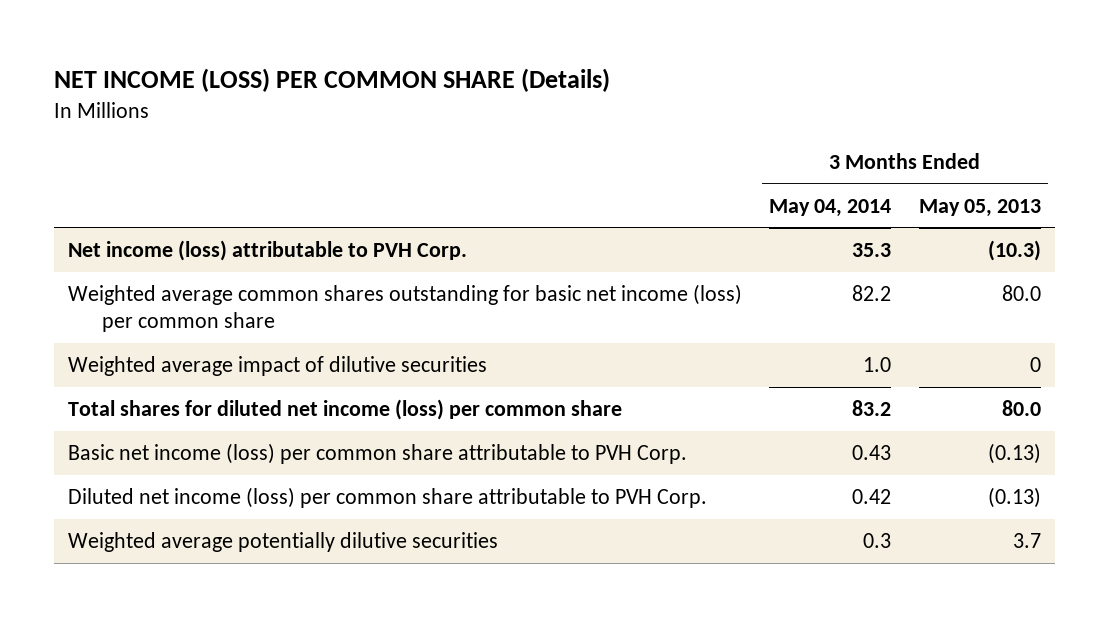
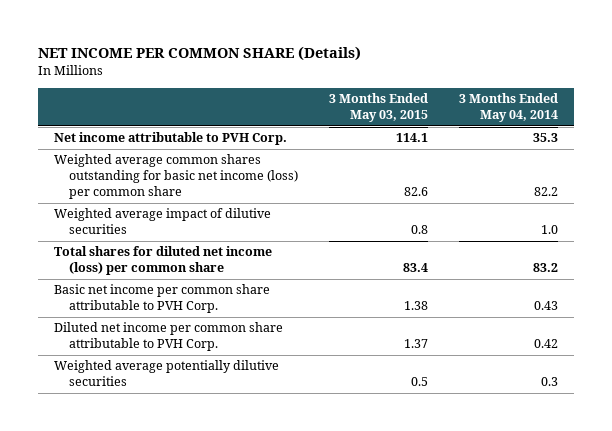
[53,67,610,92] NET INCOME (LOSS) PER COMMON SHARE (Details) -> [38,46,362,62] NET INCOME PER COMMON SHARE (Details)
[919,198,1042,217] May 05, 2013 -> none
none -> [329,93,429,123] 3 Months Ended May 03, 2015
[67,240,467,262] Net income (loss) attributable to PVH Corp. -> [53,132,287,146] Net income attributable to PVH Corp.
[67,443,687,465] Basic net income (loss) per common share attributable to PVH Corp. -> [53,284,270,314] Basic net income per common share attributable to PVH Corp.
[67,487,707,509] Diluted net income (loss) per common share attributable to PVH Corp. -> [53,322,283,352] Diluted net income per common share attributable to PVH Corp.

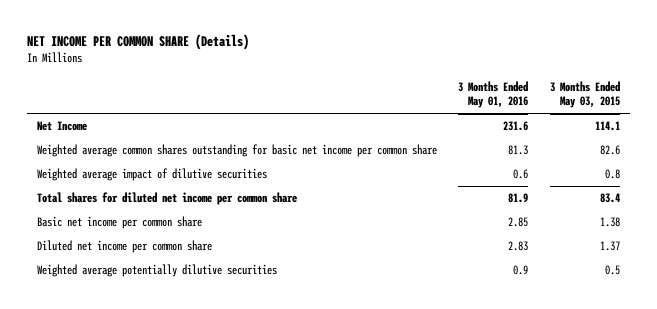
[459,93,559,123] 3 Months Ended May 04, 2014 -> none
none -> [458,80,529,109] 3 Months Ended May 01, 2016
[53,132,287,146] Net income attributable to PVH Corp. -> [37,121,88,132] Net Income
[53,154,298,200] Weighted average common shares outstanding for basic net income (loss) per common share -> [37,144,438,158] Weighted average common shares outstanding for basic net income per common share
[53,246,272,276] Total shares for diluted net income (loss) per common share -> [37,192,298,206] Total shares for diluted net income per common share
[53,284,270,314] Basic net income per common share attributable to PVH Corp. -> [37,216,203,230] Basic net income per common share
[53,322,283,352] Diluted net income per common share attributable to PVH Corp. -> [37,240,213,254] Diluted net income per common share

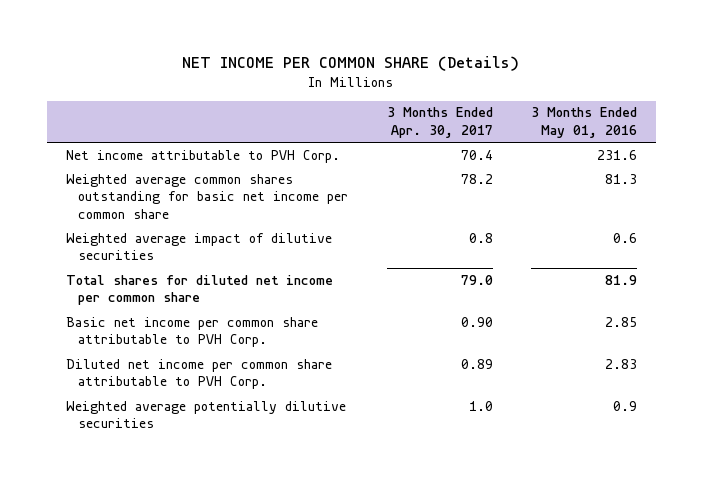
[549,80,620,109] 3 Months Ended May 03, 2015 -> none
none -> [386,107,493,139] 3 Months Ended Apr. 30, 2017
[37,121,88,132] Net Income -> [65,149,340,163] Net income attributable to PVH Corp.
[37,216,203,230] Basic net income per common share -> [65,316,318,348] Basic net income per common share attributable to PVH Corp.
[37,240,213,254] Diluted net income per common share -> [65,358,332,390] Diluted net income per common share attributable to PVH Corp.

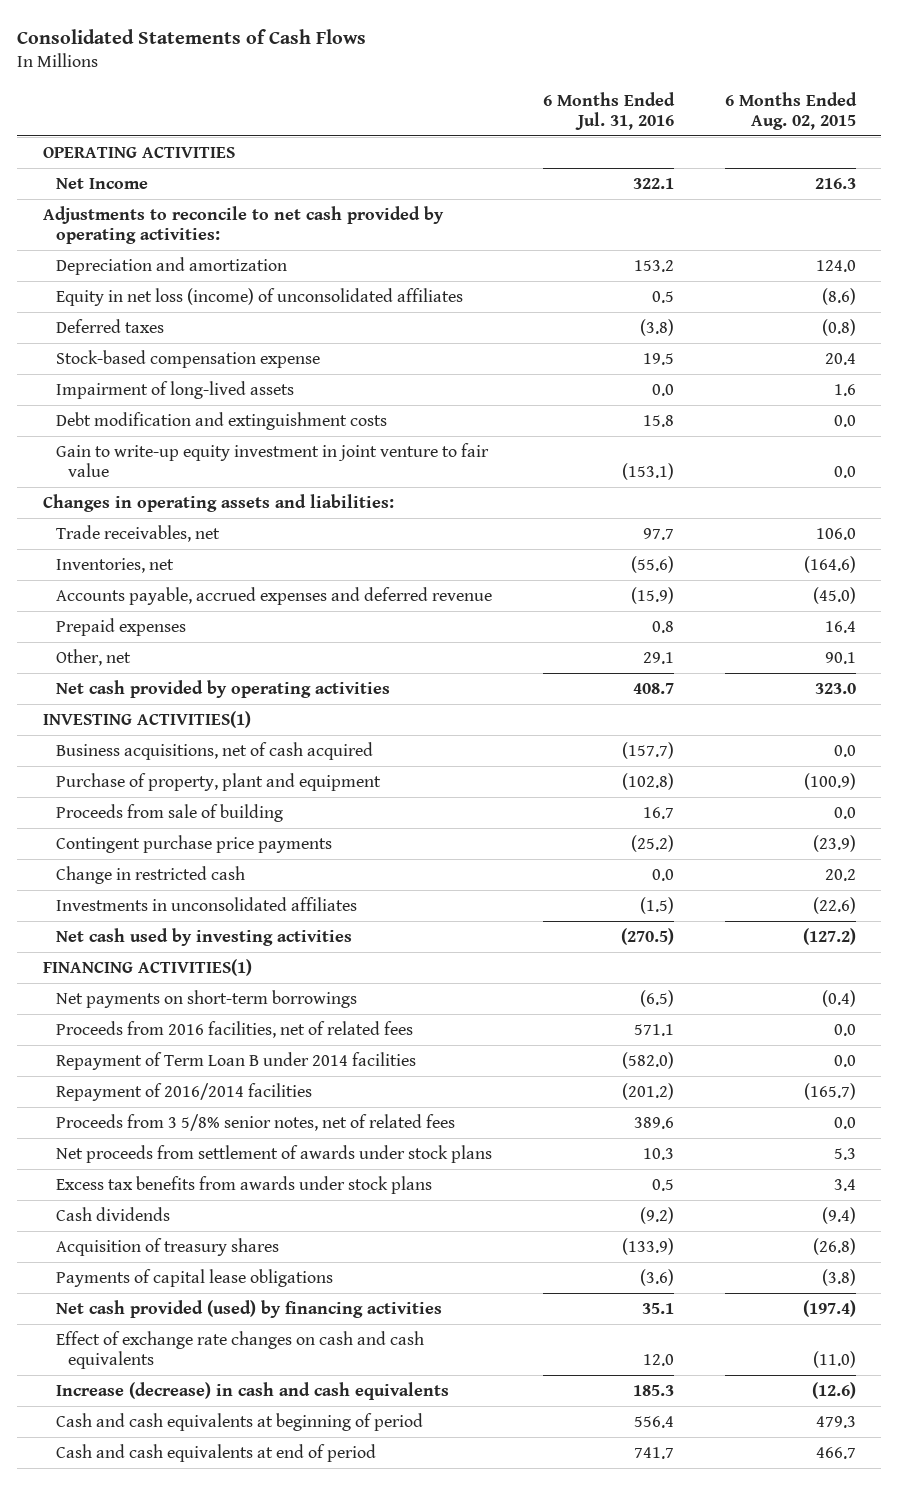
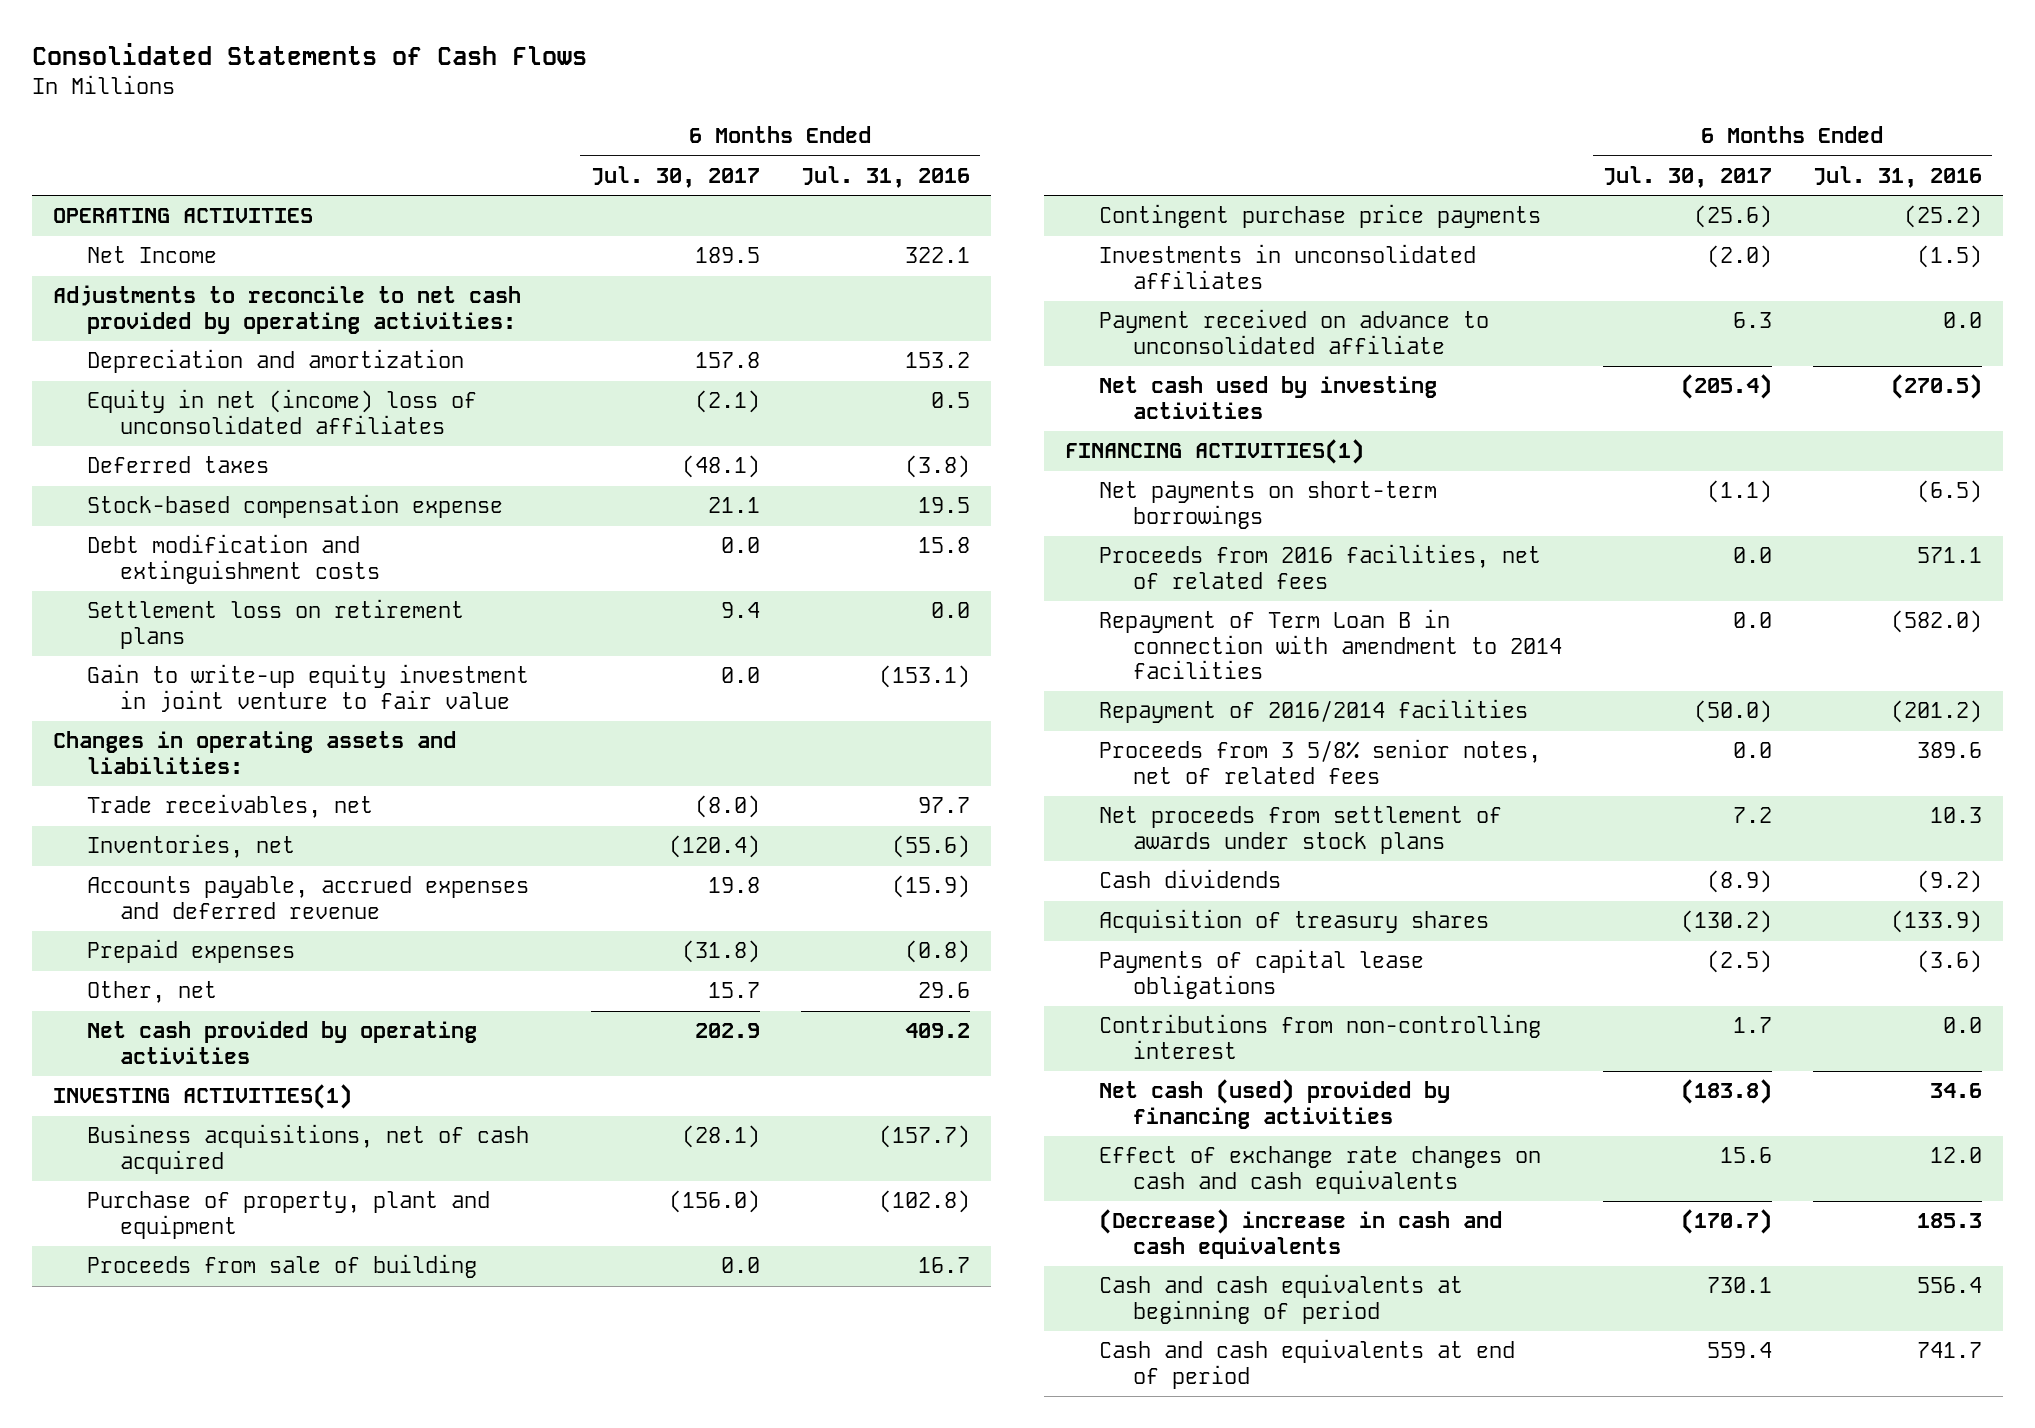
[724,91,857,130] 6 Months Ended Aug. 02, 2015 -> none
none -> [590,165,760,188] Jul. 30, 2017
[55,287,463,306] Equity in net loss (income) of unconsolidated affiliates -> [86,389,477,434] Equity in net (income) loss of unconsolidated affiliates
[55,380,294,399] Impairment of long-lived assets -> none
none -> [86,599,464,649] Settlement loss on retirement plans
[651,620,674,633] 0.8 -> [905,940,971,964] (0.8)
[642,651,674,664] 29.1 -> [918,982,971,999] 29.6
[632,682,674,694] 408.7 -> [905,1023,971,1039] 409.2
[55,865,245,884] Change in restricted cash -> none
none -> [1098,309,1489,354] Payment received on advance to unconsolidated affiliate
[55,1051,416,1070] Repayment of Term Loan B under 2014 facilities -> [1098,609,1562,679] Repayment of Term Loan B in connection with amendment to 2014 facilities
[55,1175,432,1194] Excess tax benefits from awards under stock plans -> none
none -> [1098,1014,1541,1059] Contributions from non-controlling interest
[55,1299,442,1318] Net cash provided (used) by financing activities -> [1098,1079,1450,1129] Net cash (used) provided by financing activities
[641,1302,674,1314] 35.1 -> [1930,1083,1983,1099] 34.6
[55,1381,449,1400] Increase (decrease) in cash and cash equivalents -> [1098,1209,1502,1259] (Decrease) increase in cash and cash equivalents

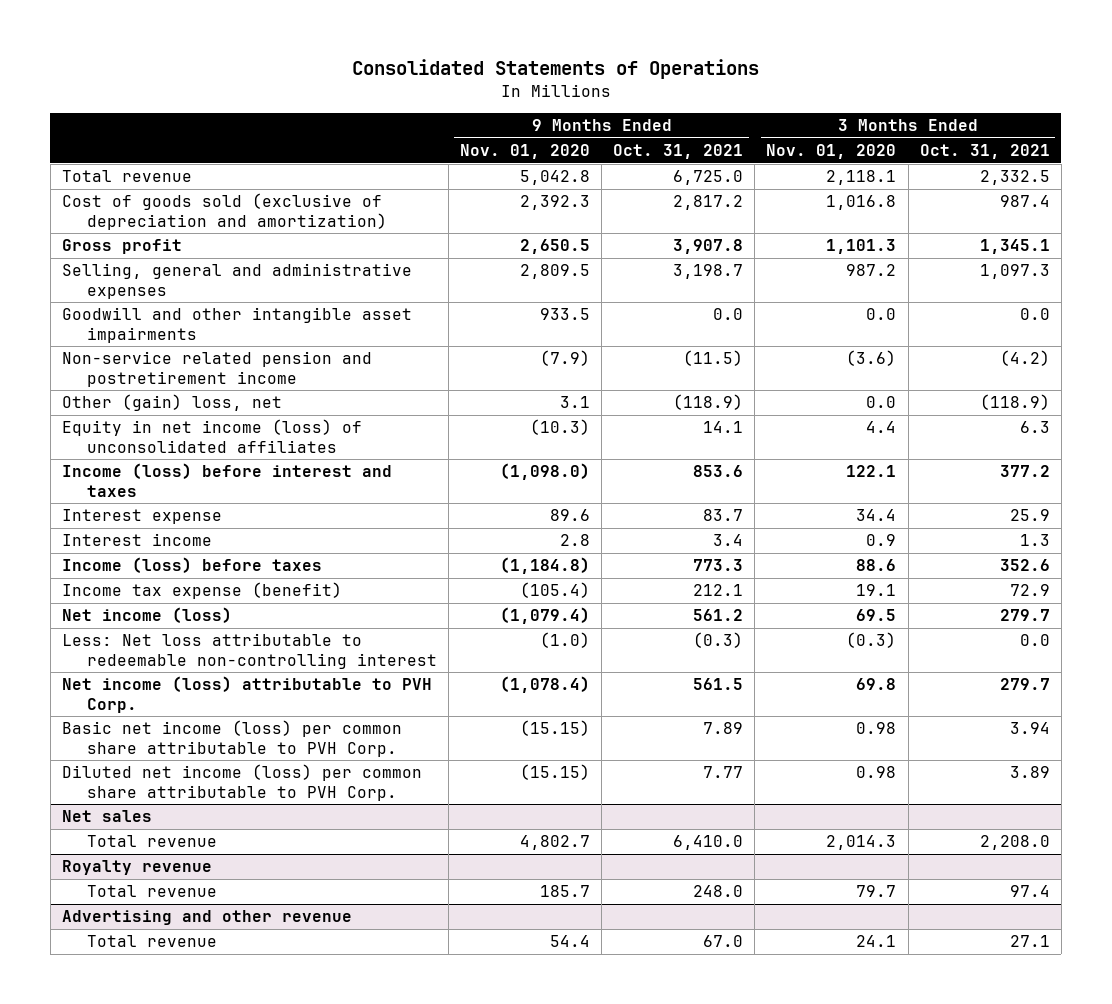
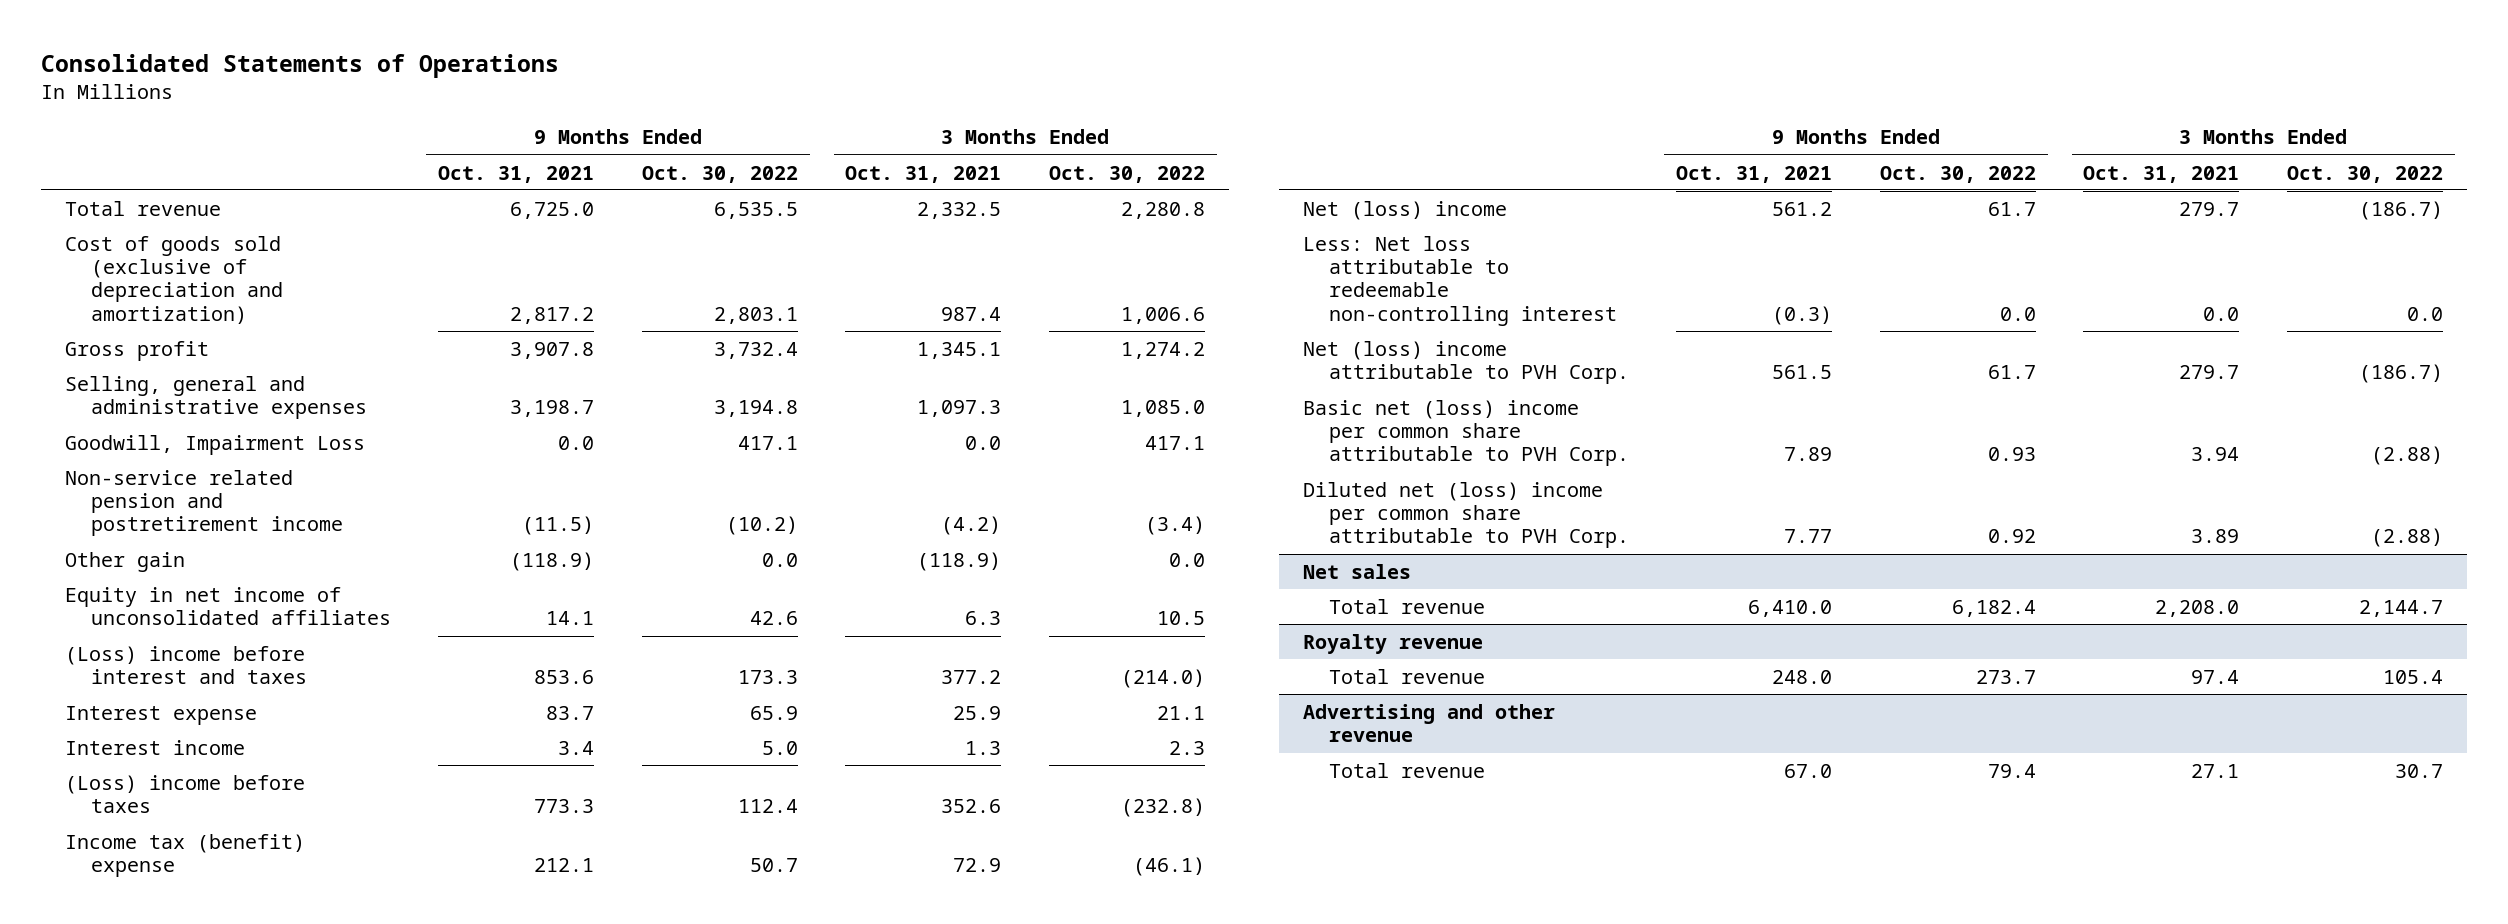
[459,144,590,160] Nov. 01, 2020 -> none
[766,144,897,160] Nov. 01, 2020 -> none
none -> [641,165,798,183] Oct. 30, 2022
none -> [1049,165,1206,183] Oct. 30, 2022
[61,307,412,343] Goodwill and other intangible asset impairments -> none
none -> [64,434,365,455] Goodwill, Impairment Loss
[61,394,282,412] Other (gain) loss, net -> [64,551,185,572] Other gain
[61,419,362,453] Equity in net income (loss) of unconsolidated affiliates -> [64,586,391,626] Equity in net income of unconsolidated affiliates
[61,463,392,497] Income (loss) before interest and taxes -> [64,645,307,685] (Loss) income before interest and taxes
[61,557,322,574] Income (loss) before taxes -> [64,774,305,814] (Loss) income before taxes
[61,582,342,600] Income tax expense (benefit) -> [64,833,305,878] Income tax (benefit) expense
[61,607,232,624] Net income (loss) -> [1302,200,1507,220] Net (loss) income
[61,676,432,713] Net income (loss) attributable to PVH Corp. -> [1302,340,1629,385] Net (loss) income attributable to PVH Corp.
[61,720,402,757] Basic net income (loss) per common share attributable to PVH Corp. -> [1302,399,1629,467] Basic net (loss) income per common share attributable to PVH Corp.
[61,764,422,801] Diluted net income (loss) per common share attributable to PVH Corp. -> [1302,481,1629,549] Diluted net (loss) income per common share attributable to PVH Corp.

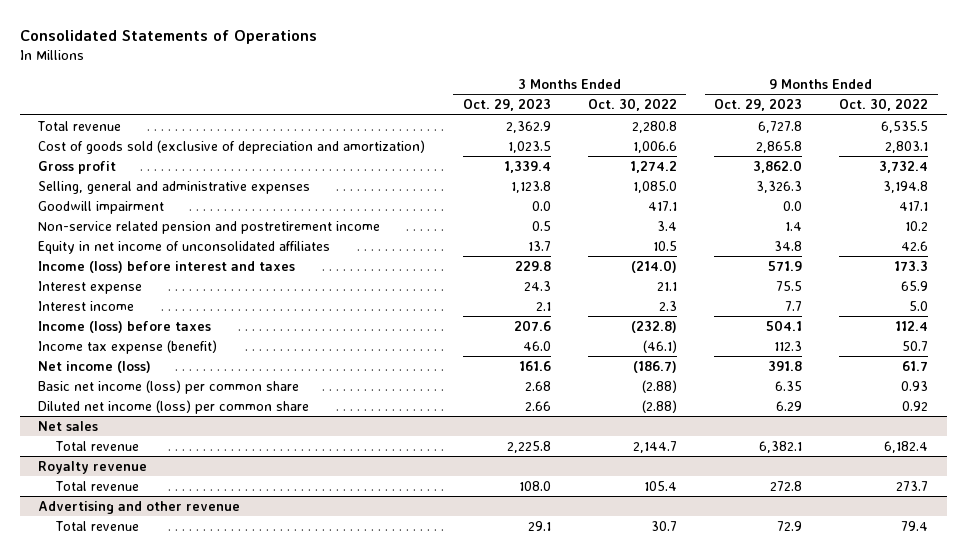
[438,165,595,183] Oct. 31, 2021 -> none
[845,165,1002,183] Oct. 31, 2021 -> none
none -> [462,98,551,112] Oct. 29, 2023
none -> [714,98,803,112] Oct. 29, 2023
[64,551,185,572] Other gain -> none
[64,434,365,455] Goodwill, Impairment Loss -> [38,200,165,214] Goodwill impairment
[725,516,798,536] (10.2) -> [905,220,929,231] 10.2
[1145,516,1206,536] (3.4) -> [656,220,677,231] 3.4
[64,645,307,685] (Loss) income before interest and taxes -> [38,260,296,273] Income (loss) before interest and taxes
[1302,200,1507,220] Net (loss) income -> none
[1302,235,1617,326] Less: Net loss attributable to redeemable non-controlling interest -> none
[64,774,305,814] (Loss) income before taxes -> [38,320,212,333] Income (loss) before taxes
[64,833,305,878] Income tax (benefit) expense -> [38,339,218,354] Income tax expense (benefit)
[1302,340,1629,385] Net (loss) income attributable to PVH Corp. -> [38,360,152,373] Net income (loss)
[1302,399,1629,467] Basic net (loss) income per common share attributable to PVH Corp. -> [38,379,300,394] Basic net income (loss) per common share
[1302,481,1629,549] Diluted net (loss) income per common share attributable to PVH Corp. -> [38,399,310,414] Diluted net income (loss) per common share

